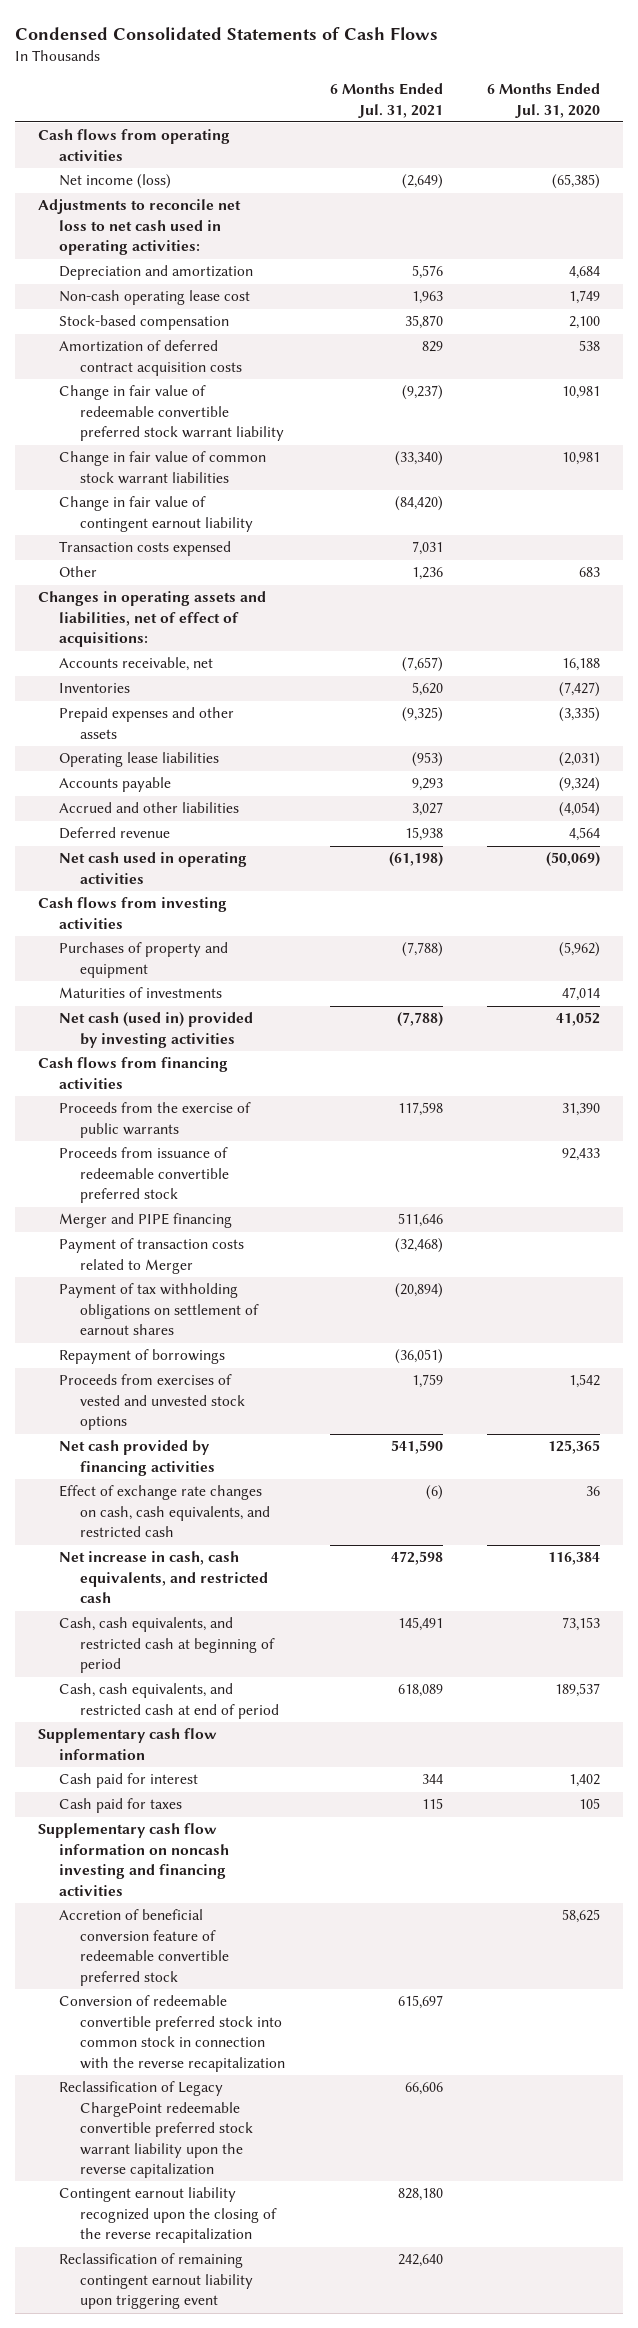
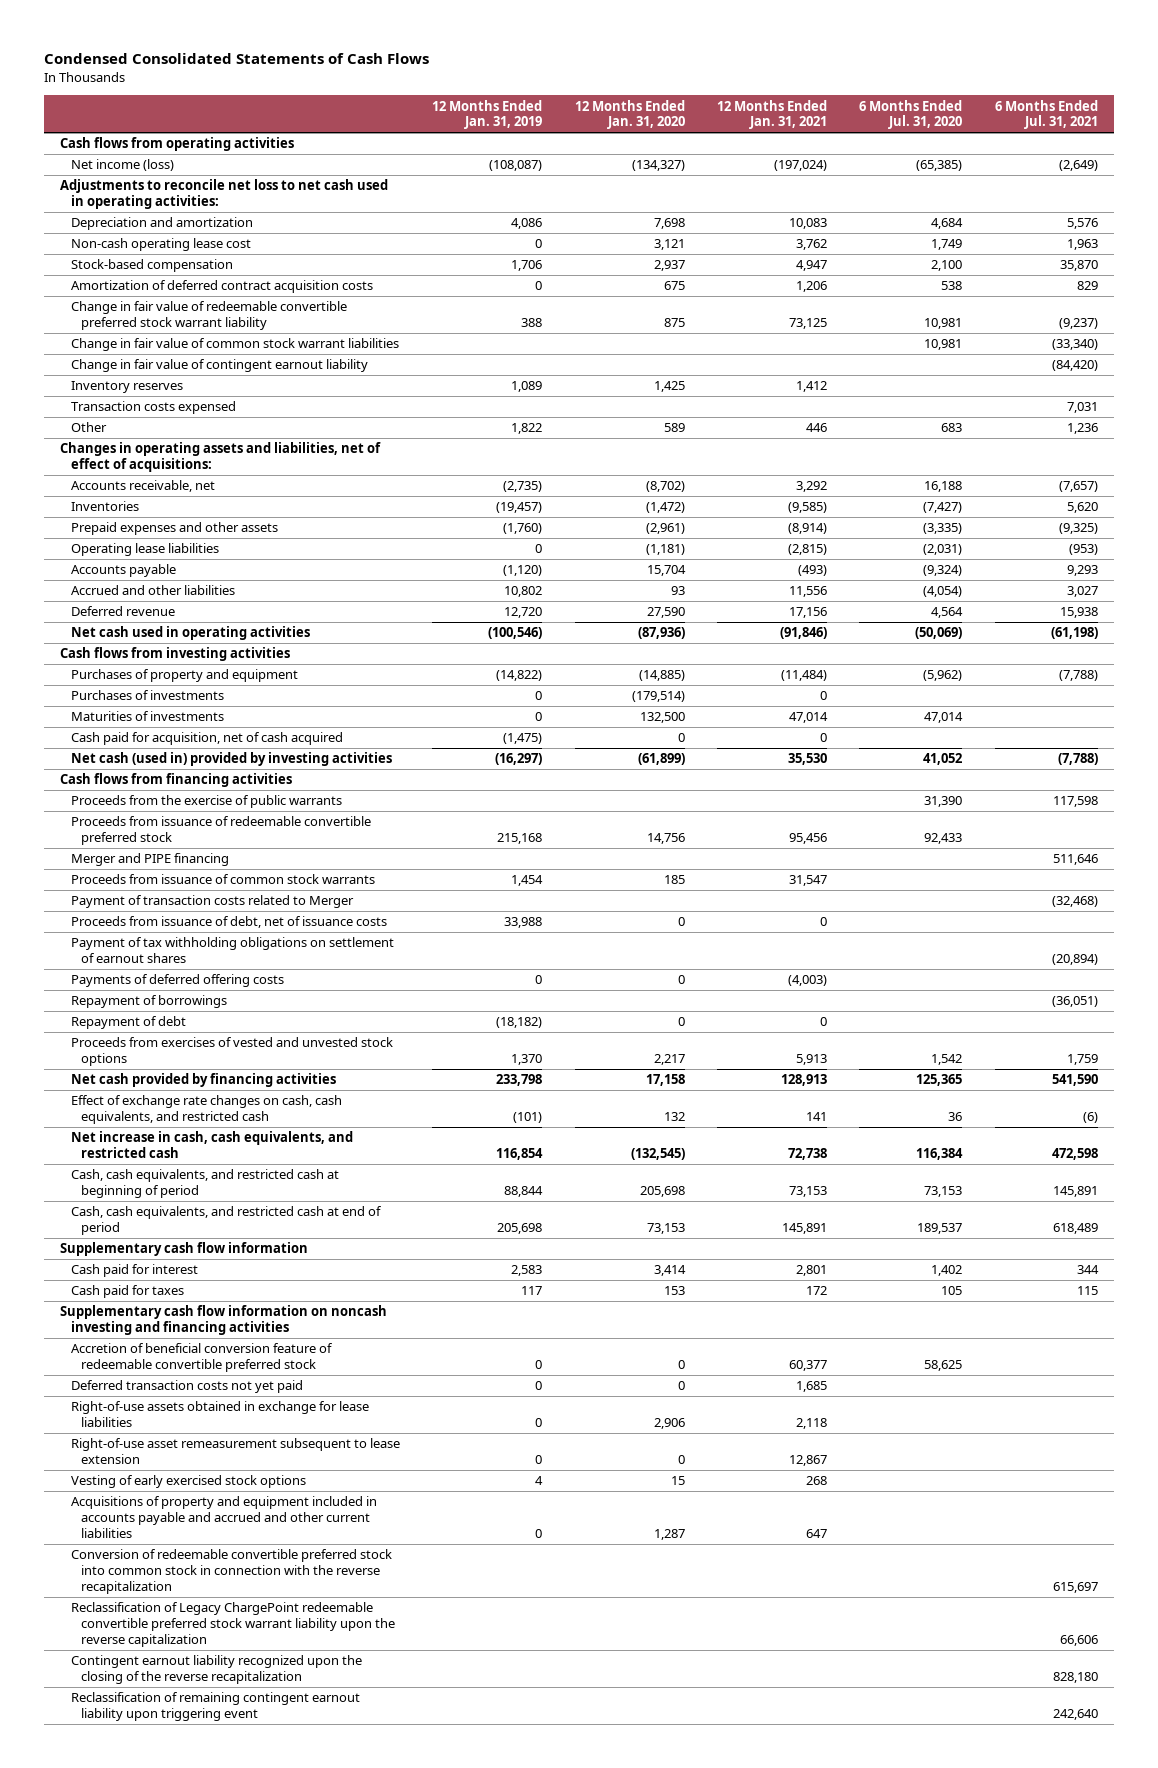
none -> [432,99,543,130] 12 Months Ended Jan. 31, 2019
none -> [574,99,685,130] 12 Months Ended Jan. 31, 2020
none -> [716,99,827,130] 12 Months Ended Jan. 31, 2021
none -> [70,381,183,394] Inventory reserves
none -> [70,690,224,701] Purchases of investments
none -> [70,732,343,746] Cash paid for acquisition, net of cash acquired
none -> [70,874,375,885] Proceeds from issuance of common stock warrants
none -> [70,916,387,929] Proceeds from issuance of debt, net of issuance costs
none -> [70,974,284,988] Payments of deferred offering costs
none -> [70,1016,186,1030] Repayment of debt
[397,1617,443,1632] 145,491 -> [1052,1185,1098,1197] 145,891
[397,1684,443,1698] 618,089 -> [1052,1222,1098,1234] 618,489
none -> [70,1380,303,1394] Deferred transaction costs not yet paid
none -> [70,1401,369,1427] Right-of-use assets obtained in exchange for lease liabilities
none -> [70,1438,400,1464] Right-of-use asset remeasurement subsequent to lease extension
none -> [70,1475,306,1489] Vesting of early exercised stock options
none -> [70,1496,377,1538] Acquisitions of property and equipment included in accounts payable and accrued and other current liabilities

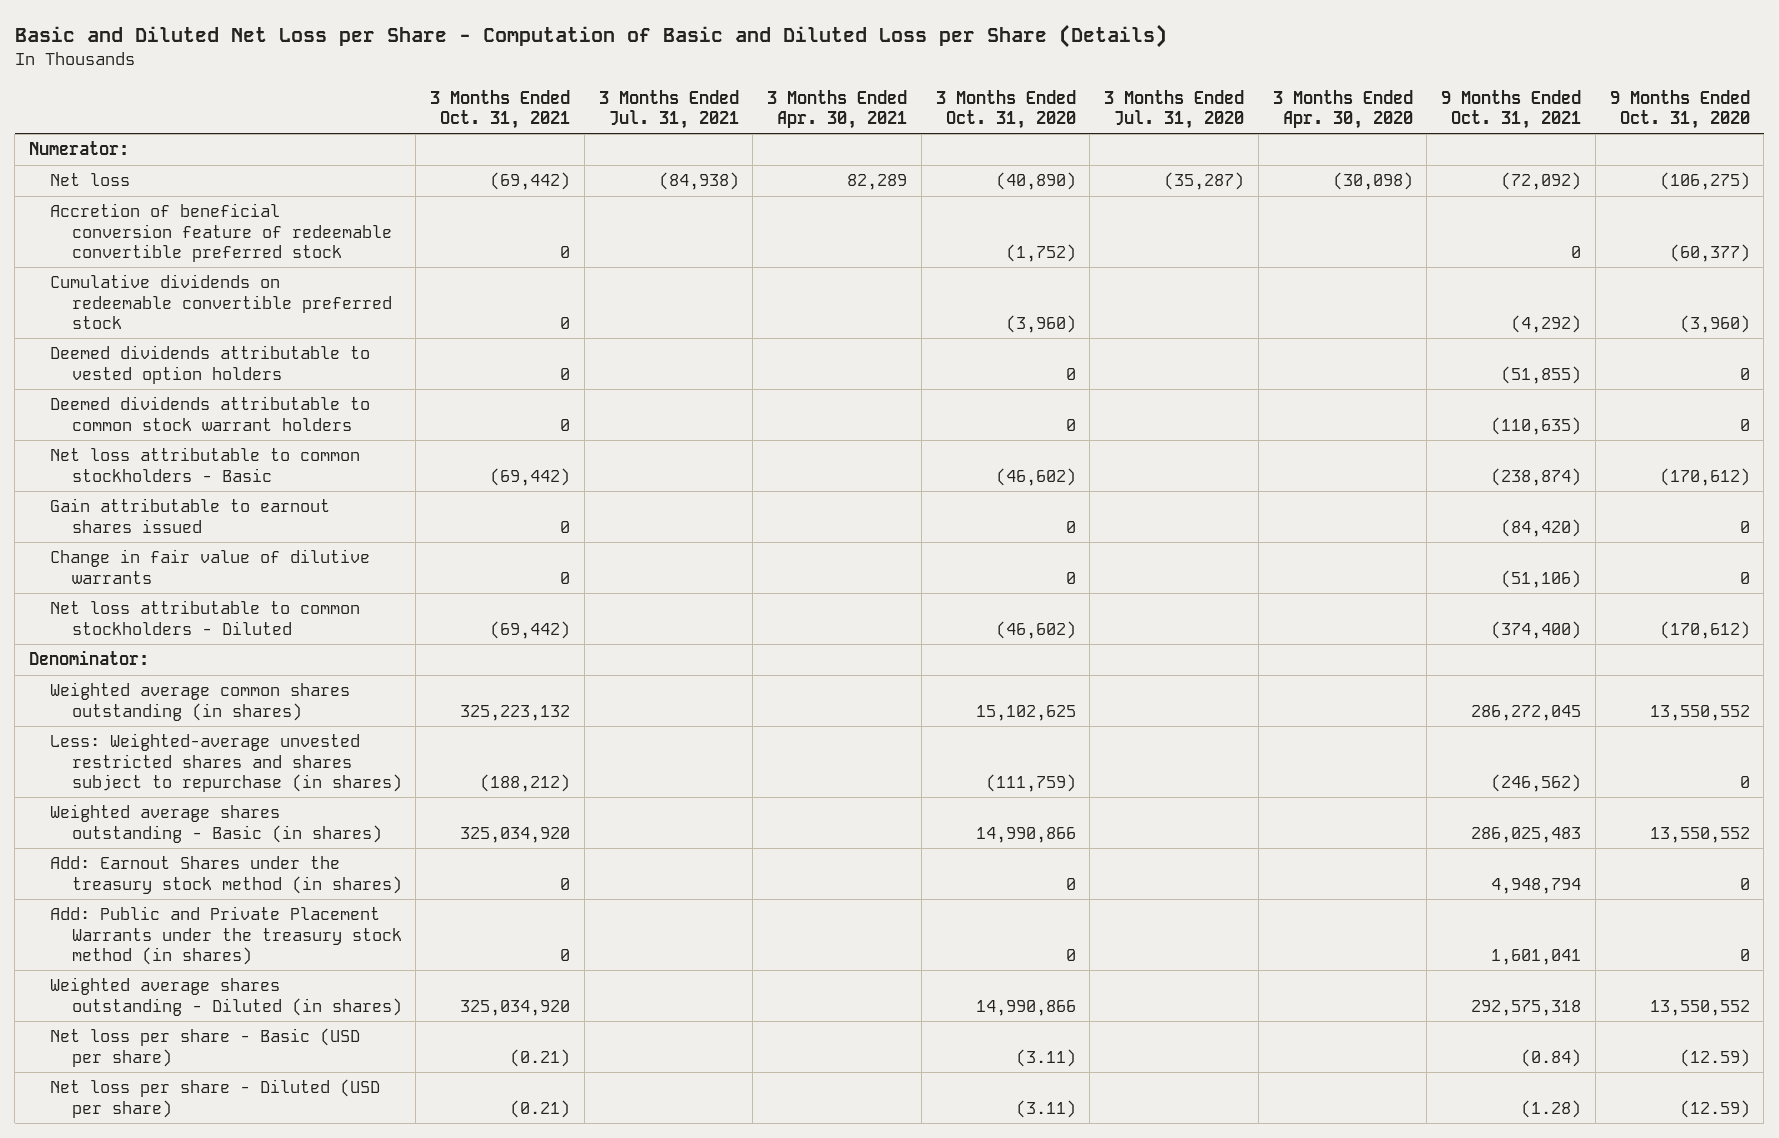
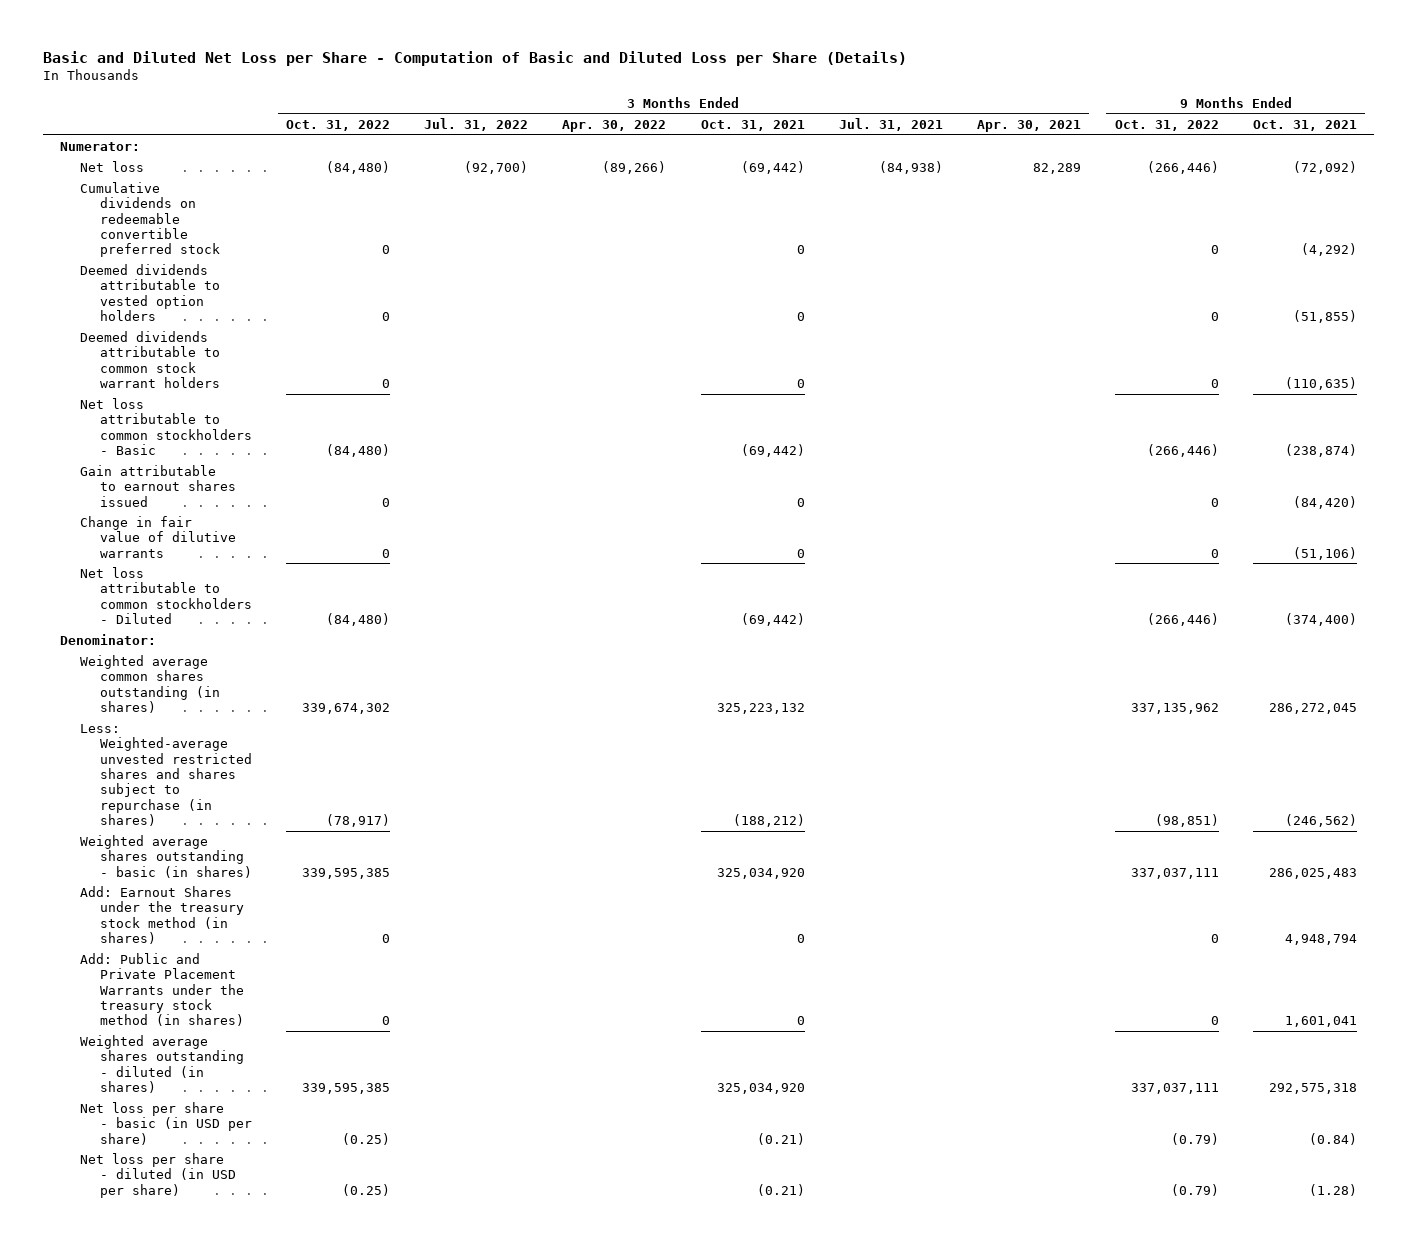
[935,89,1076,129] 3 Months Ended Oct. 31, 2020 -> none
[1104,89,1245,129] 3 Months Ended Jul. 31, 2020 -> none
[1272,89,1413,129] 3 Months Ended Apr. 30, 2020 -> none
[1609,89,1750,129] 9 Months Ended Oct. 31, 2020 -> none
none -> [286,119,391,131] Oct. 31, 2022
none -> [424,117,529,131] Jul. 31, 2022
none -> [562,119,667,132] Apr. 30, 2022
none -> [1114,119,1219,131] Oct. 31, 2022
[50,203,392,262] Accretion of beneficial conversion feature of redeemable convertible preferred stock -> none
[50,804,382,843] Weighted average shares outstanding - Basic (in shares) -> [80,835,253,878] Weighted average shares outstanding - basic (in shares)
[50,977,402,1016] Weighted average shares outstanding - Diluted (in shares) -> [80,1035,245,1094] Weighted average shares outstanding - diluted (in shares)
[50,1028,361,1067] Net loss per share - Basic (USD per share) -> [80,1102,253,1145] Net loss per share - basic (in USD per share)
[50,1079,381,1118] Net loss per share - Diluted (USD per share) -> [80,1153,237,1198] Net loss per share - diluted (in USD per share)

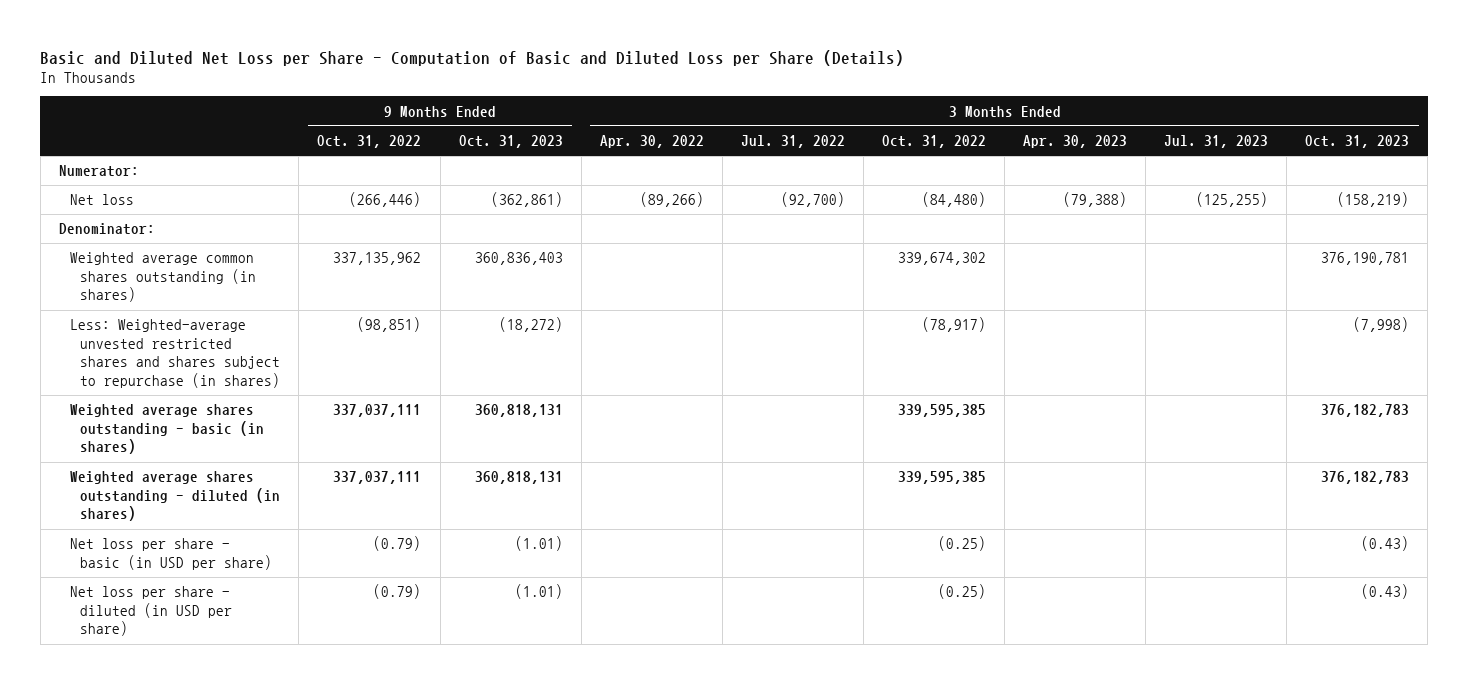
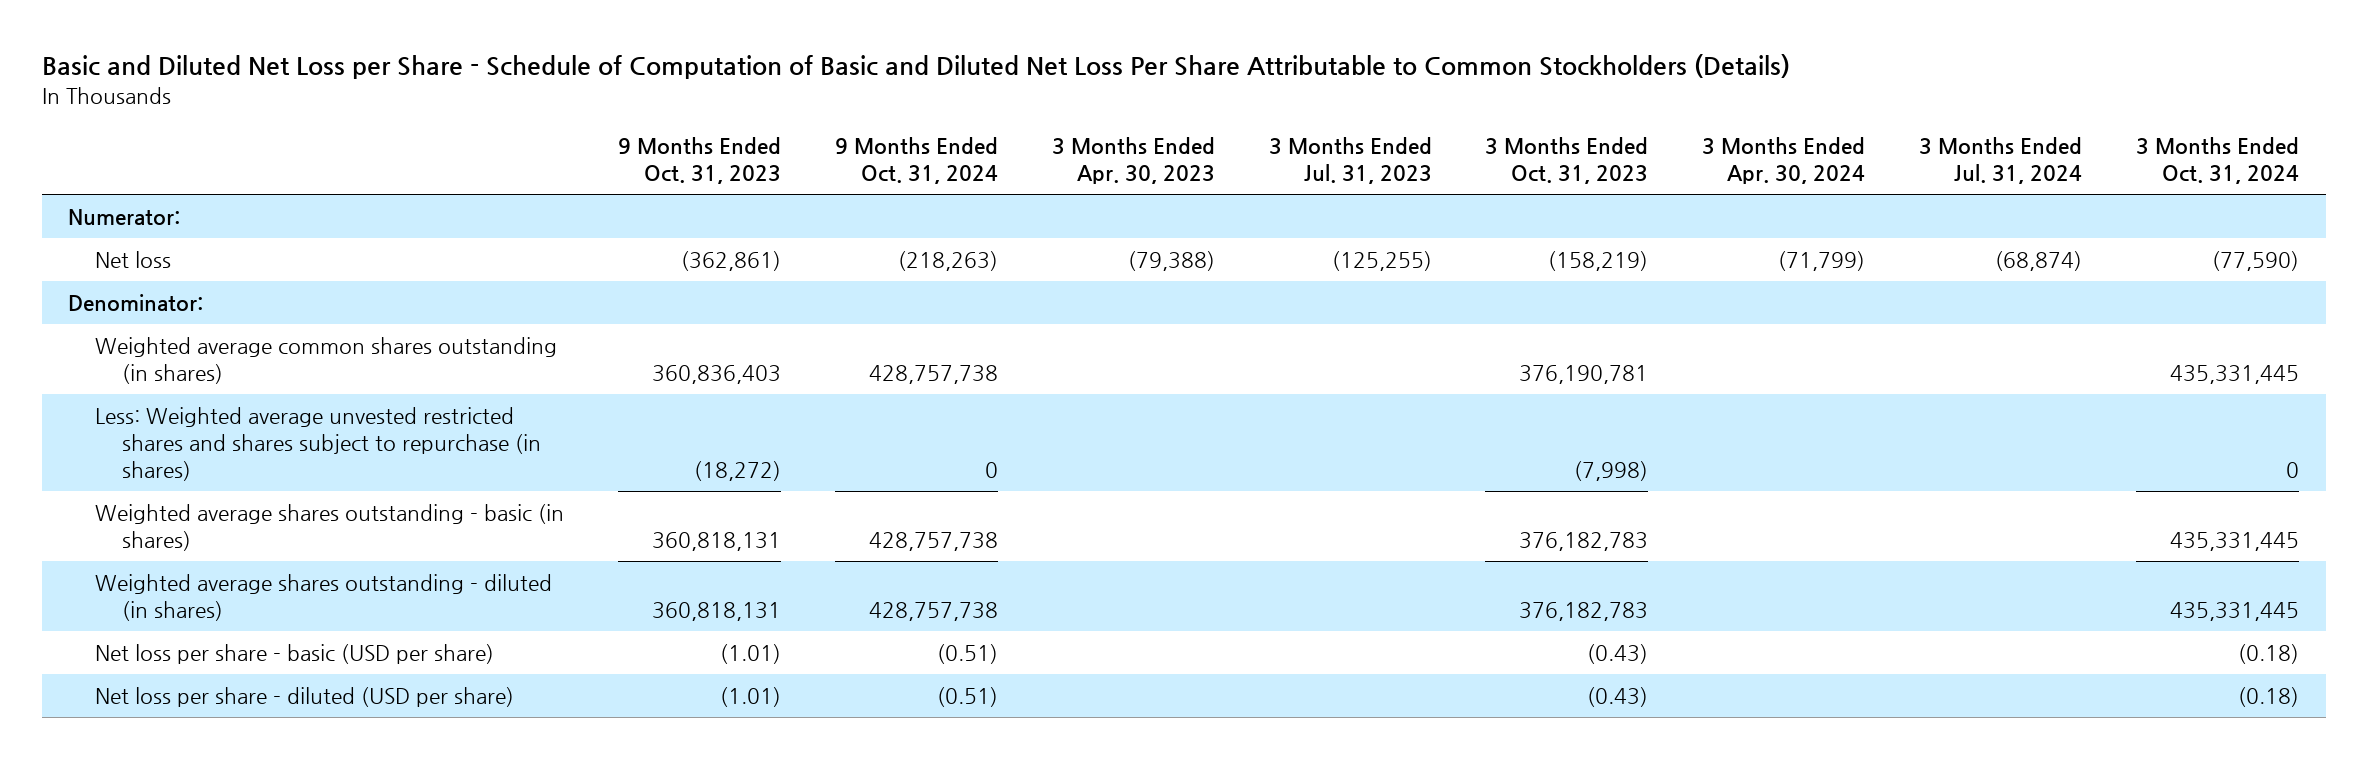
[40,49,905,66] Basic and Diluted Net Loss per Share - Computation of Basic and Diluted Loss per Share (Details) -> [41,54,1790,80] Basic and Diluted Net Loss per Share - Schedule of Computation of Basic and Diluted Net Loss Per Share Attributable to Common Stockholders (Details)
[317,135,422,149] Oct. 31, 2022 -> none
[599,135,704,149] Apr. 30, 2022 -> none
[740,135,845,149] Jul. 31, 2022 -> none
[881,135,986,149] Oct. 31, 2022 -> none
none -> [834,136,998,184] 9 Months Ended Oct. 31, 2024
none -> [1702,136,1866,184] 3 Months Ended Apr. 30, 2024
none -> [1919,136,2083,184] 3 Months Ended Jul. 31, 2024
none -> [2136,136,2300,184] 3 Months Ended Oct. 31, 2024
[69,319,281,388] Less: Weighted-average unvested restricted shares and shares subject to repurchase (in shares) -> [95,406,541,482] Less: Weighted average unvested restricted shares and shares subject to repurchase (in shares)
[69,538,273,570] Net loss per share - basic (in USD per share) -> [95,643,495,664] Net loss per share - basic (USD per share)
[69,586,233,637] Net loss per share - diluted (in USD per share) -> [95,686,515,707] Net loss per share - diluted (USD per share)

